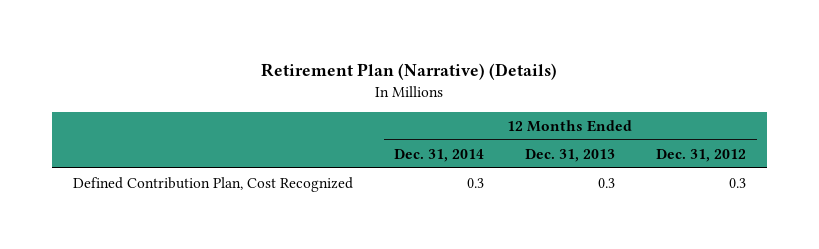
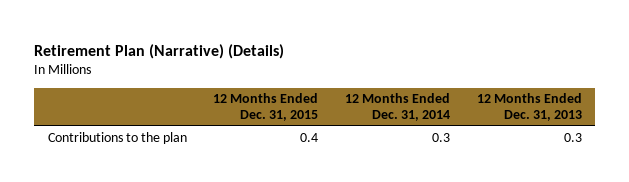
[656,148,747,162] Dec. 31, 2012 -> none
none -> [213,92,319,122] 12 Months Ended Dec. 31, 2015
[72,176,353,192] Defined Contribution Plan, Cost Recognized -> [47,132,187,145] Contributions to the plan

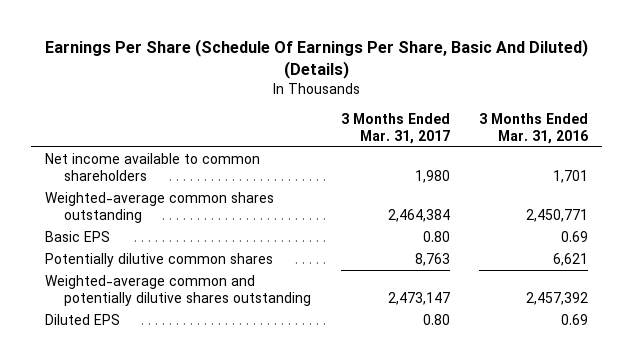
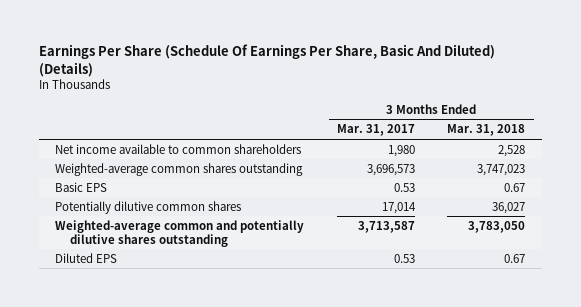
[478,112,588,144] 3 Months Ended Mar. 31, 2016 -> none
none -> [447,124,526,137] Mar. 31, 2018
[387,208,450,222] 2,464,384 -> [366,163,415,176] 3,696,573
[422,231,450,243] 0.80 -> [393,182,415,192] 0.53
[414,253,450,267] 8,763 -> [381,201,416,214] 17,014
[387,291,450,305] 2,473,147 -> [357,220,415,233] 3,713,587
[422,314,450,326] 0.80 -> [393,253,415,263] 0.53

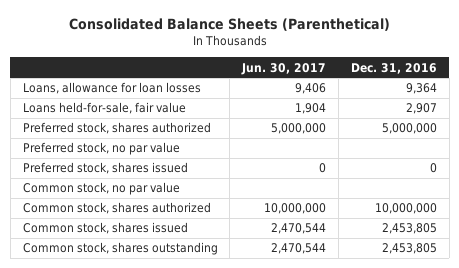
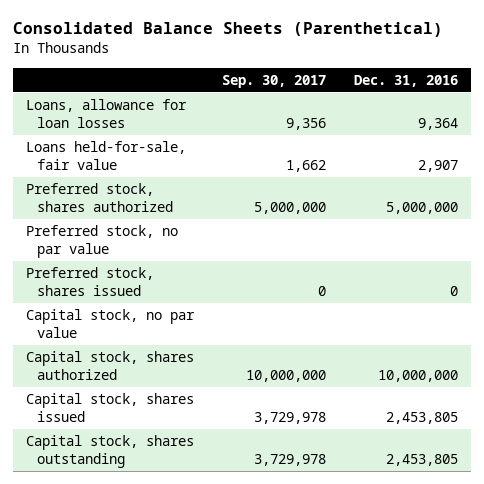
[241,62,327,75] Jun. 30, 2017 -> none
none -> [222,74,327,88] Sep. 30, 2017
[22,182,180,196] Common stock, no par value -> [26,309,196,339] Capital stock, no par value
[22,202,211,215] Common stock, shares authorized -> [26,351,195,381] Capital stock, shares authorized
[22,222,188,235] Common stock, shares issued -> [26,393,195,423] Capital stock, shares issued
[22,242,218,256] Common stock, shares outstanding -> [26,435,195,469] Capital stock, shares outstanding

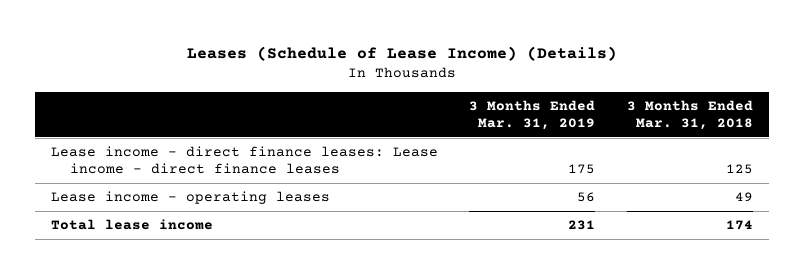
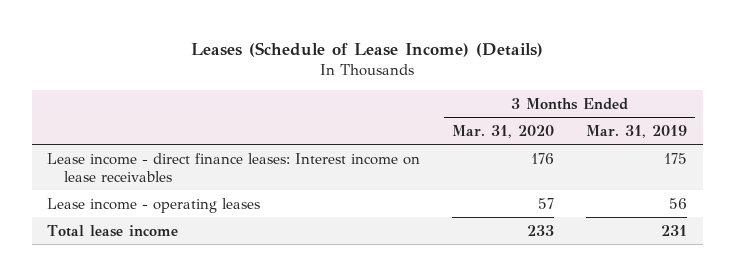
[626,99,753,131] 3 Months Ended Mar. 31, 2018 -> none
none -> [452,125,555,139] Mar. 31, 2020
[50,145,438,175] Lease income - direct finance leases: Lease income - direct finance leases -> [47,152,421,182] Lease income - direct finance leases: Interest income on lease receivables

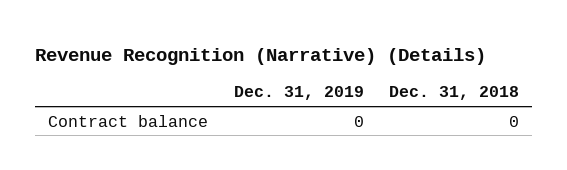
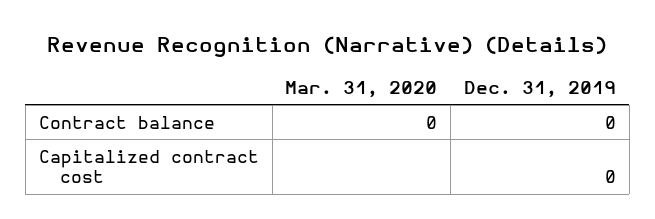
[389,86,520,101] Dec. 31, 2018 -> none
none -> [285,80,438,98] Mar. 31, 2020
none -> [38,149,259,184] Capitalized contract cost

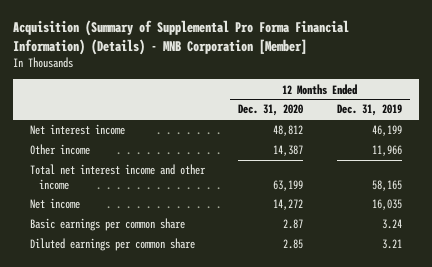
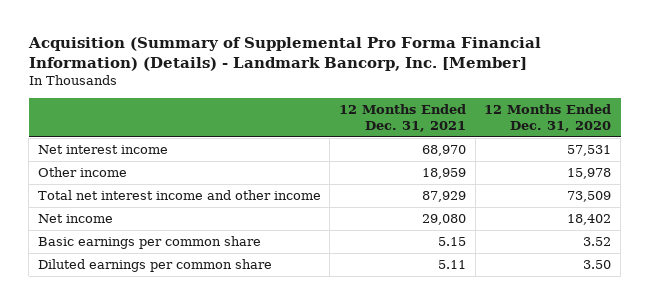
[12,19,349,55] Acquisition (Summary of Supplemental Pro Forma Financial Information) (Details) - MNB Corporation [Member] -> [27,37,541,71] Acquisition (Summary of Supplemental Pro Forma Financial Information) (Details) - Landmark Bancorp, Inc. [Member]
[336,104,402,117] Dec. 31, 2019 -> none
none -> [339,103,467,132] 12 Months Ended Dec. 31, 2021
[273,125,304,137] 48,812 -> [567,145,612,157] 57,531
[273,145,304,157] 14,387 -> [567,168,612,180] 15,978
[273,179,304,191] 63,199 -> [567,191,612,203] 73,509
[273,199,304,211] 14,272 -> [567,214,612,226] 18,402
[283,219,304,230] 2.87 -> [583,237,612,247] 3.52
[283,239,304,250] 2.85 -> [583,260,612,270] 3.50

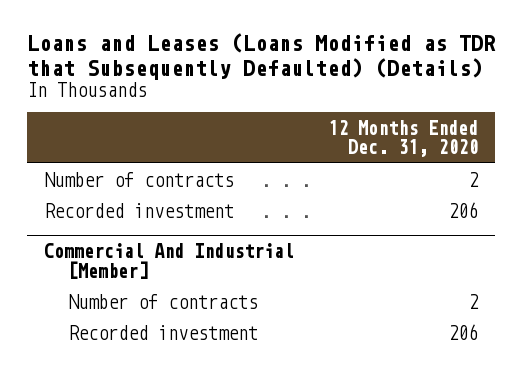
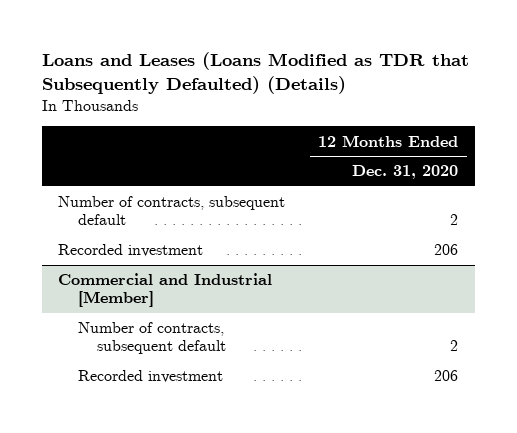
[44,171,235,187] Number of contracts -> [58,196,286,226] Number of contracts, subsequent default
[44,243,295,279] Commercial And Industrial [Member] -> [58,273,273,308] Commercial and Industrial [Member]
[68,293,259,309] Number of contracts -> [77,322,227,355] Number of contracts, subsequent default

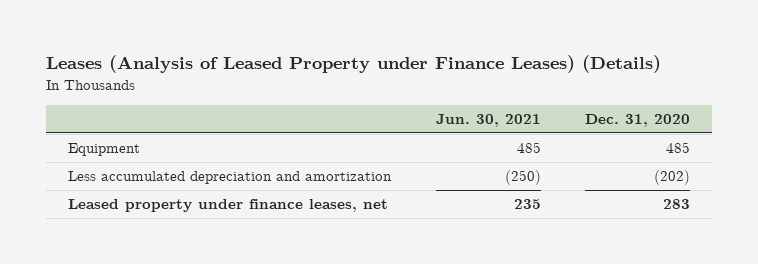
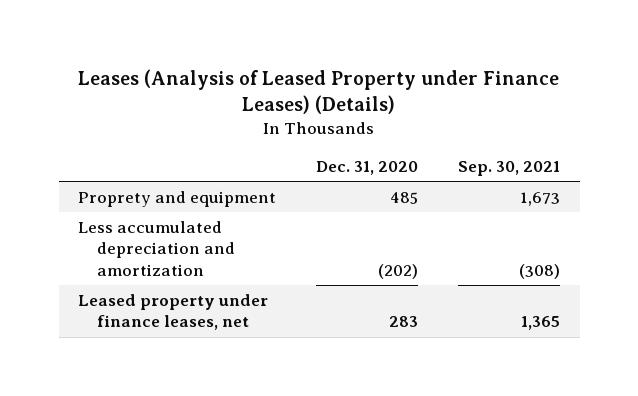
[435,113,541,127] Jun. 30, 2021 -> none
none -> [457,161,560,177] Sep. 30, 2021
[68,142,141,156] Equipment -> [78,190,277,207] Proprety and equipment

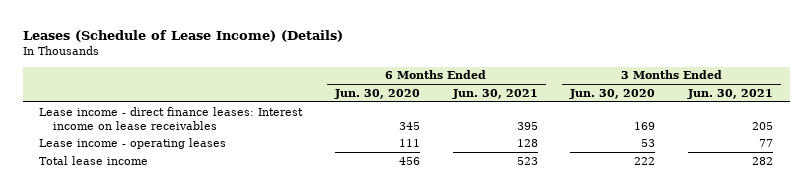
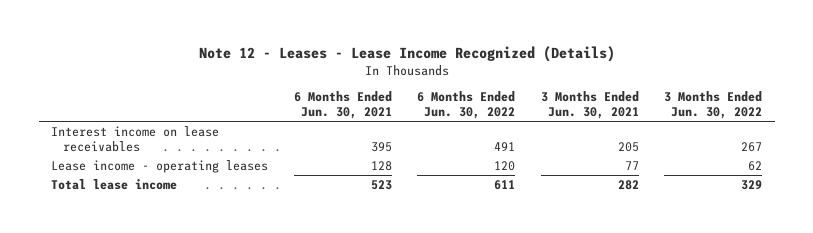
[22,30,343,43] Leases (Schedule of Lease Income) (Details) -> [198,46,615,63] Note 12 - Leases - Lease Income Recognized (Details)
[333,89,420,100] Jun. 30, 2020 -> none
[569,89,656,100] Jun. 30, 2020 -> none
none -> [417,91,516,120] 6 Months Ended Jun. 30, 2022
none -> [663,91,762,120] 3 Months Ended Jun. 30, 2022
[39,106,304,130] Lease income - direct finance leases: Interest income on lease receivables -> [51,125,220,152] Interest income on lease receivables

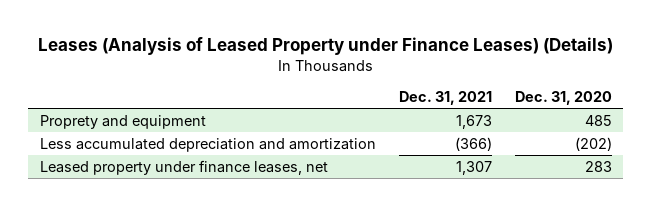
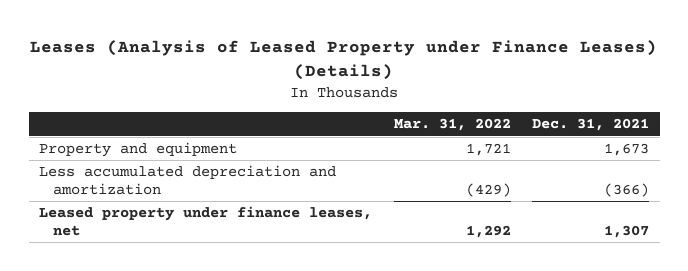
[514,90,612,105] Dec. 31, 2020 -> none
none -> [393,118,511,132] Mar. 31, 2022
[39,114,206,129] Proprety and equipment -> [39,142,238,158] Property and equipment

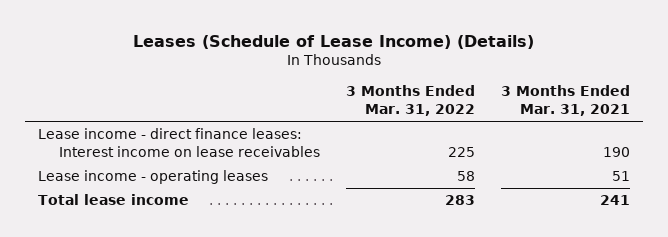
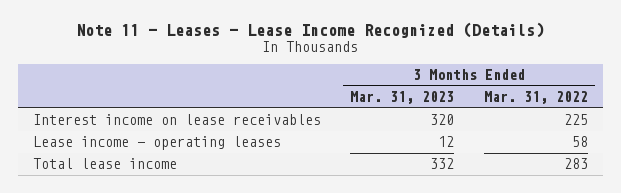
[132,34,534,49] Leases (Schedule of Lease Income) (Details) -> [76,22,545,39] Note 11 - Leases - Lease Income Recognized (Details)
[500,85,630,117] 3 Months Ended Mar. 31, 2021 -> none
none -> [350,91,455,105] Mar. 31, 2023
[37,128,320,157] Lease income - direct finance leases: Interest income on lease receivables -> [32,114,321,126] Interest income on lease receivables

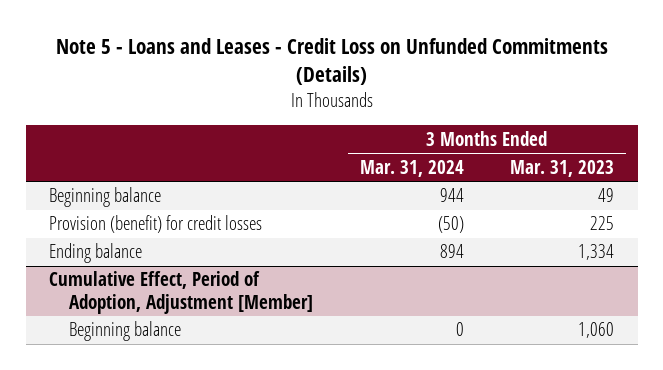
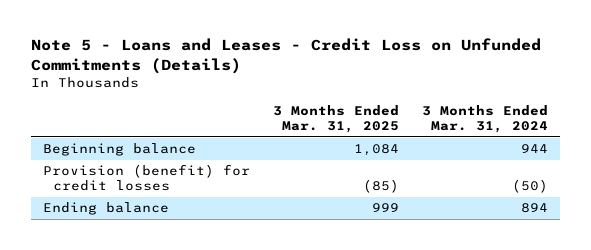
[510,159,615,177] Mar. 31, 2023 -> none
none -> [272,104,399,133] 3 Months Ended Mar. 31, 2025
[48,271,313,314] Cumulative Effect, Period of Adoption, Adjustment [Member] -> none
[68,321,181,342] Beginning balance -> none

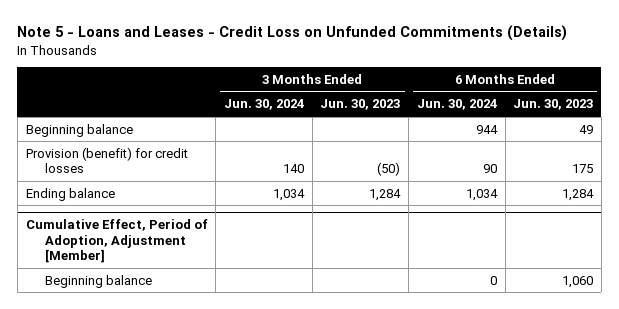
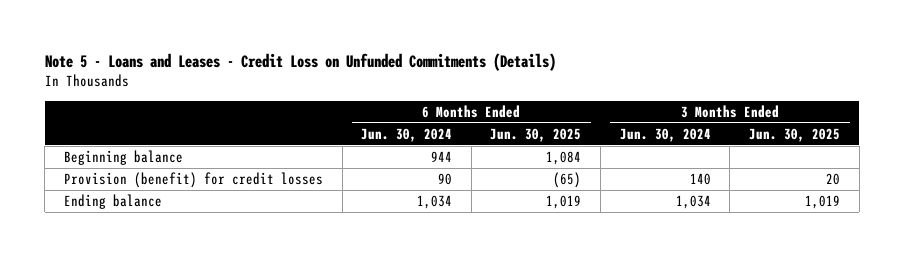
[320,99,401,111] Jun. 30, 2023 -> none
[513,99,594,111] Jun. 30, 2023 -> none
none -> [490,127,582,142] Jun. 30, 2025
none -> [748,127,840,142] Jun. 30, 2025
[25,219,208,264] Cumulative Effect, Period of Adoption, Adjustment [Member] -> none
[45,274,153,288] Beginning balance -> none

